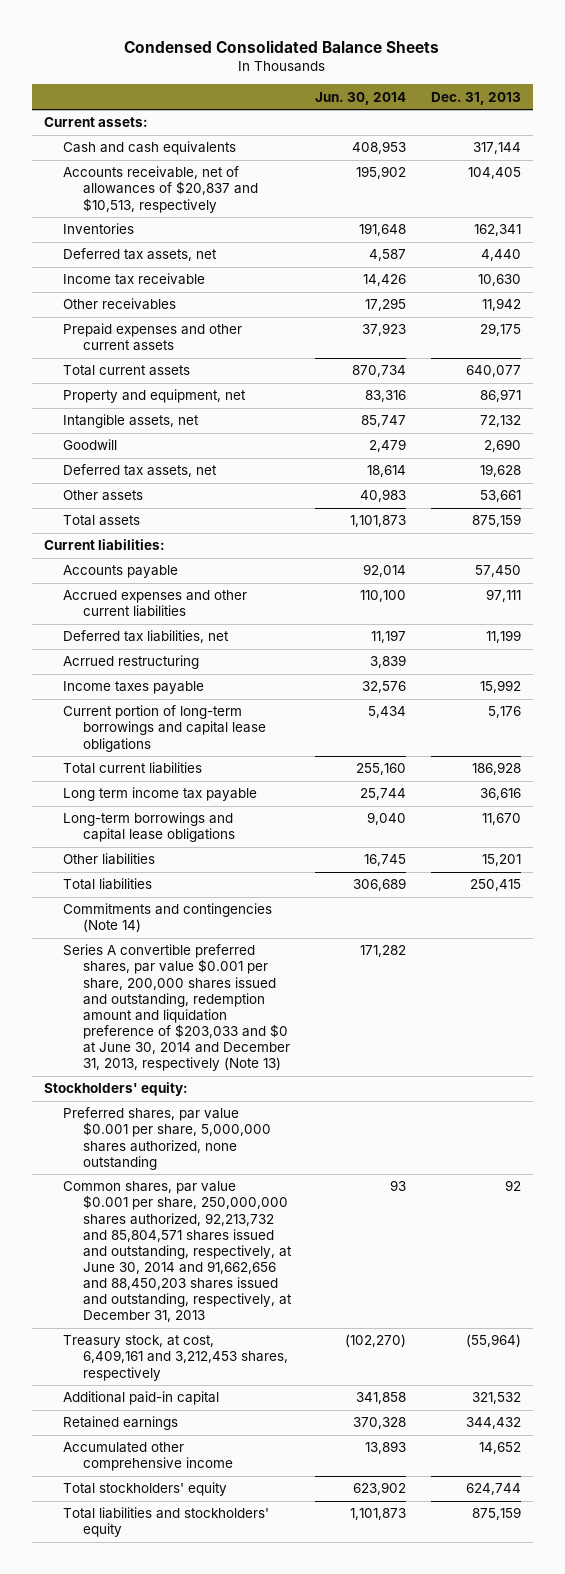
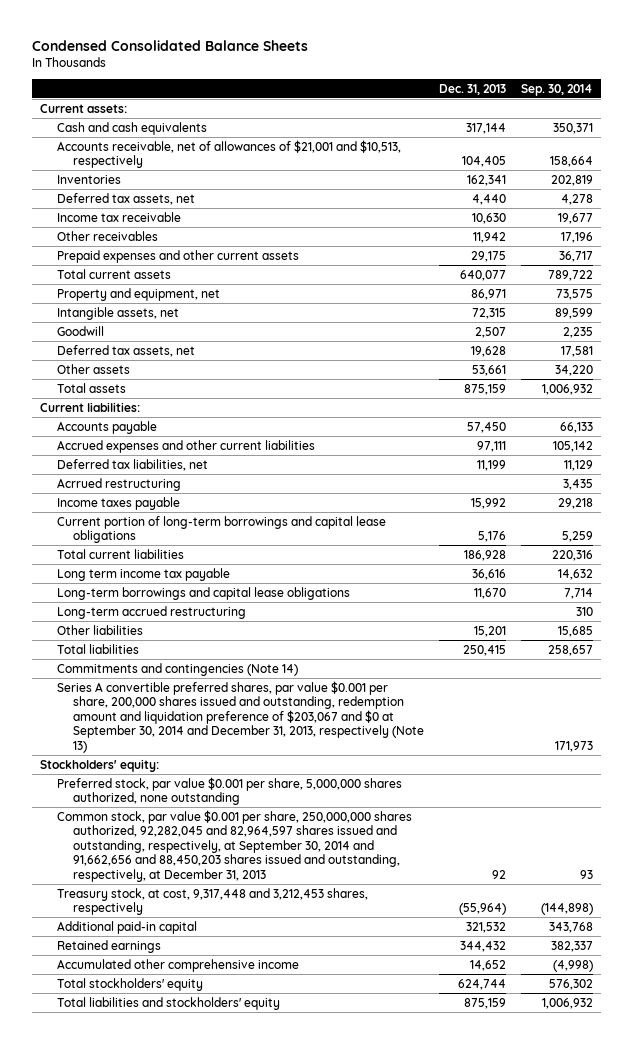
[315,91,407,105] Jun. 30, 2014 -> none
none -> [521,83,594,96] Sep. 30, 2014
[63,166,258,213] Accounts receivable, net of allowances of $20,837 and $10,513, respectively -> [56,139,401,169] Accounts receivable, net of allowances of $21,001 and $10,513, respectively
[479,415,521,428] 72,132 -> [472,307,507,319] 72,315
[483,439,521,453] 2,690 -> [475,326,507,338] 2,507
none -> [56,605,246,619] Long-term accrued restructuring
[63,944,290,1072] Series A convertible preferred shares, par value $0.001 per share, 200,000 shares issued and outstanding, redemption amount and liquidation preference of $203,033 and $0 at June 30, 2014 and December 31, 2013, respectively (Note 13) -> [56,680,425,753] Series A convertible preferred shares, par value $0.001 per share, 200,000 shares issued and outstanding, redemption amount and liquidation preference of $203,067 and $0 at September 30, 2014 and December 31, 2013, respectively (Note 13)
[63,1107,271,1170] Preferred shares, par value $0.001 per share, 5,000,000 shares authorized, none outstanding -> [56,776,402,806] Preferred stock, par value $0.001 per share, 5,000,000 shares authorized, none outstanding
[63,1181,292,1323] Common shares, par value $0.001 per share, 250,000,000 shares authorized, 92,213,732 and 85,804,571 shares issued and outstanding, respectively, at June 30, 2014 and 91,662,656 and 88,450,203 shares issued and outstanding, respectively, at December 31, 2013 -> [56,809,412,882] Common stock, par value $0.001 per share, 250,000,000 shares authorized, 92,282,045 and 82,964,597 shares issued and outstanding, respectively, at September 30, 2014 and 91,662,656 and 88,450,203 shares issued and outstanding, respectively, at December 31, 2013
[63,1335,288,1381] Treasury stock, at cost, 6,409,161 and 3,212,453 shares, respectively -> [56,887,368,916] Treasury stock, at cost, 9,317,448 and 3,212,453 shares, respectively

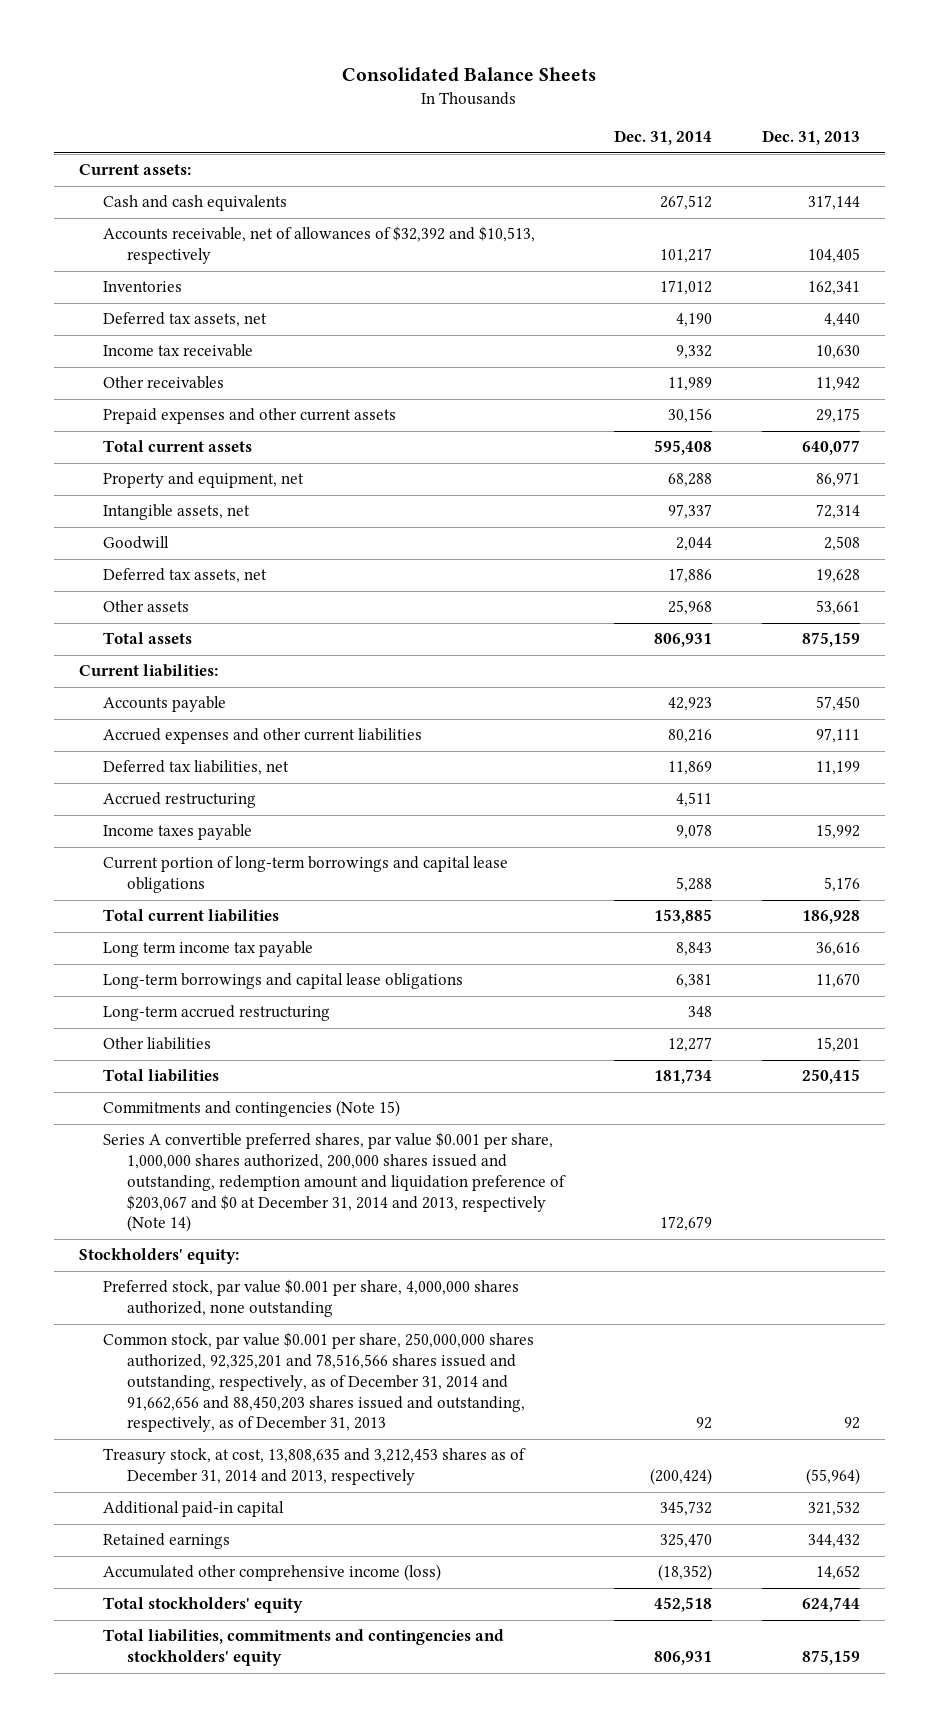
[32,40,309,52] Condensed Consolidated Balance Sheets -> [342,66,597,82] Consolidated Balance Sheets
[521,83,594,96] Sep. 30, 2014 -> none
none -> [614,130,713,146] Dec. 31, 2014
[56,139,401,169] Accounts receivable, net of allowances of $21,001 and $10,513, respectively -> [103,226,536,265] Accounts receivable, net of allowances of $32,392 and $10,513, respectively
[472,307,507,319] 72,315 -> [815,504,860,520] 72,314
[475,326,507,338] 2,507 -> [823,536,860,552] 2,508
[56,477,181,491] Acrrued restructuring -> [103,792,257,809] Accrued restructuring
[56,662,298,676] Commitments and contingencies (Note 14) -> [103,1100,401,1118] Commitments and contingencies (Note 15)
[56,680,425,753] Series A convertible preferred shares, par value $0.001 per share, 200,000 shares issued and outstanding, redemption amount and liquidation preference of $203,067 and $0 at September 30, 2014 and December 31, 2013, respectively (Note 13) -> [103,1132,567,1233] Series A convertible preferred shares, par value $0.001 per share, 1,000,000 shares authorized, 200,000 shares issued and outstanding, redemption amount and liquidation preference of $203,067 and $0 at December 31, 2014 and 2013, respectively (Note 14)
[56,776,402,806] Preferred stock, par value $0.001 per share, 5,000,000 shares authorized, none outstanding -> [103,1279,520,1318] Preferred stock, par value $0.001 per share, 4,000,000 shares authorized, none outstanding
[56,809,412,882] Common stock, par value $0.001 per share, 250,000,000 shares authorized, 92,282,045 and 82,964,597 shares issued and outstanding, respectively, at September 30, 2014 and 91,662,656 and 88,450,203 shares issued and outstanding, respectively, at December 31, 2013 -> [103,1332,535,1433] Common stock, par value $0.001 per share, 250,000,000 shares authorized, 92,325,201 and 78,516,566 shares issued and outstanding, respectively, as of December 31, 2014 and 91,662,656 and 88,450,203 shares issued and outstanding, respectively, as of December 31, 2013
[56,887,368,916] Treasury stock, at cost, 9,317,448 and 3,212,453 shares, respectively -> [103,1448,527,1486] Treasury stock, at cost, 13,808,635 and 3,212,453 shares as of December 31, 2014 and 2013, respectively
[56,958,299,972] Accumulated other comprehensive income -> [103,1564,442,1582] Accumulated other comprehensive income (loss)
[56,996,280,1010] Total liabilities and stockholders' equity -> [103,1629,505,1667] Total liabilities, commitments and contingencies and stockholders' equity

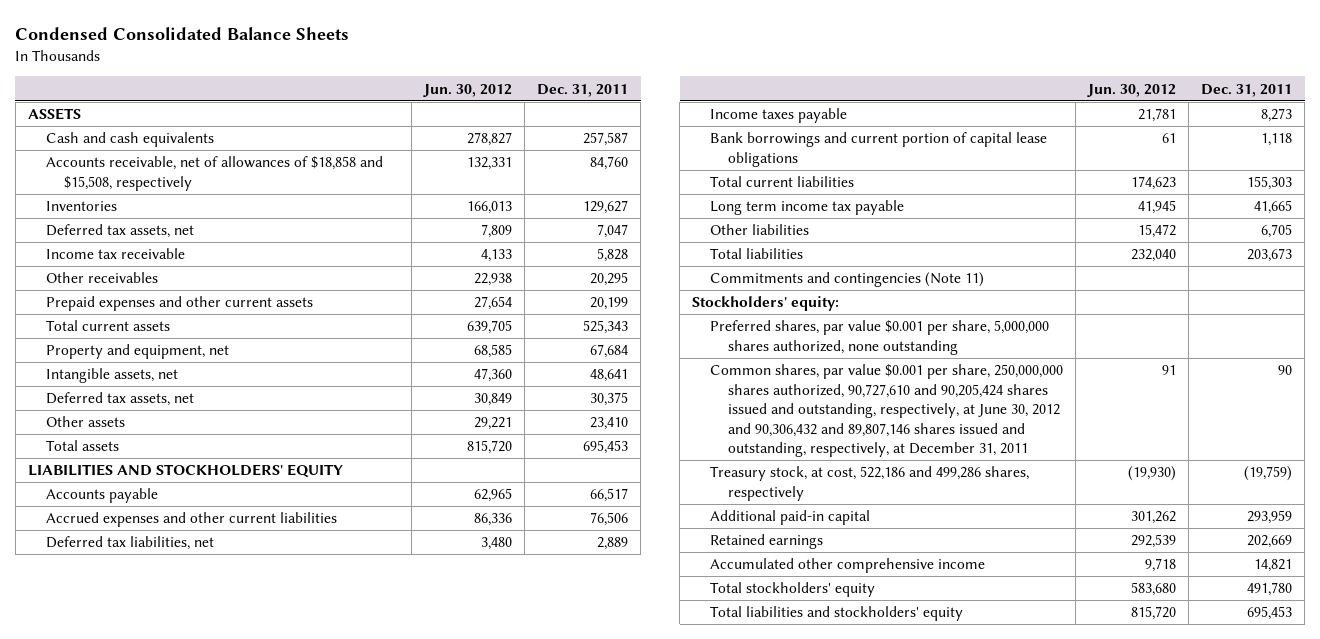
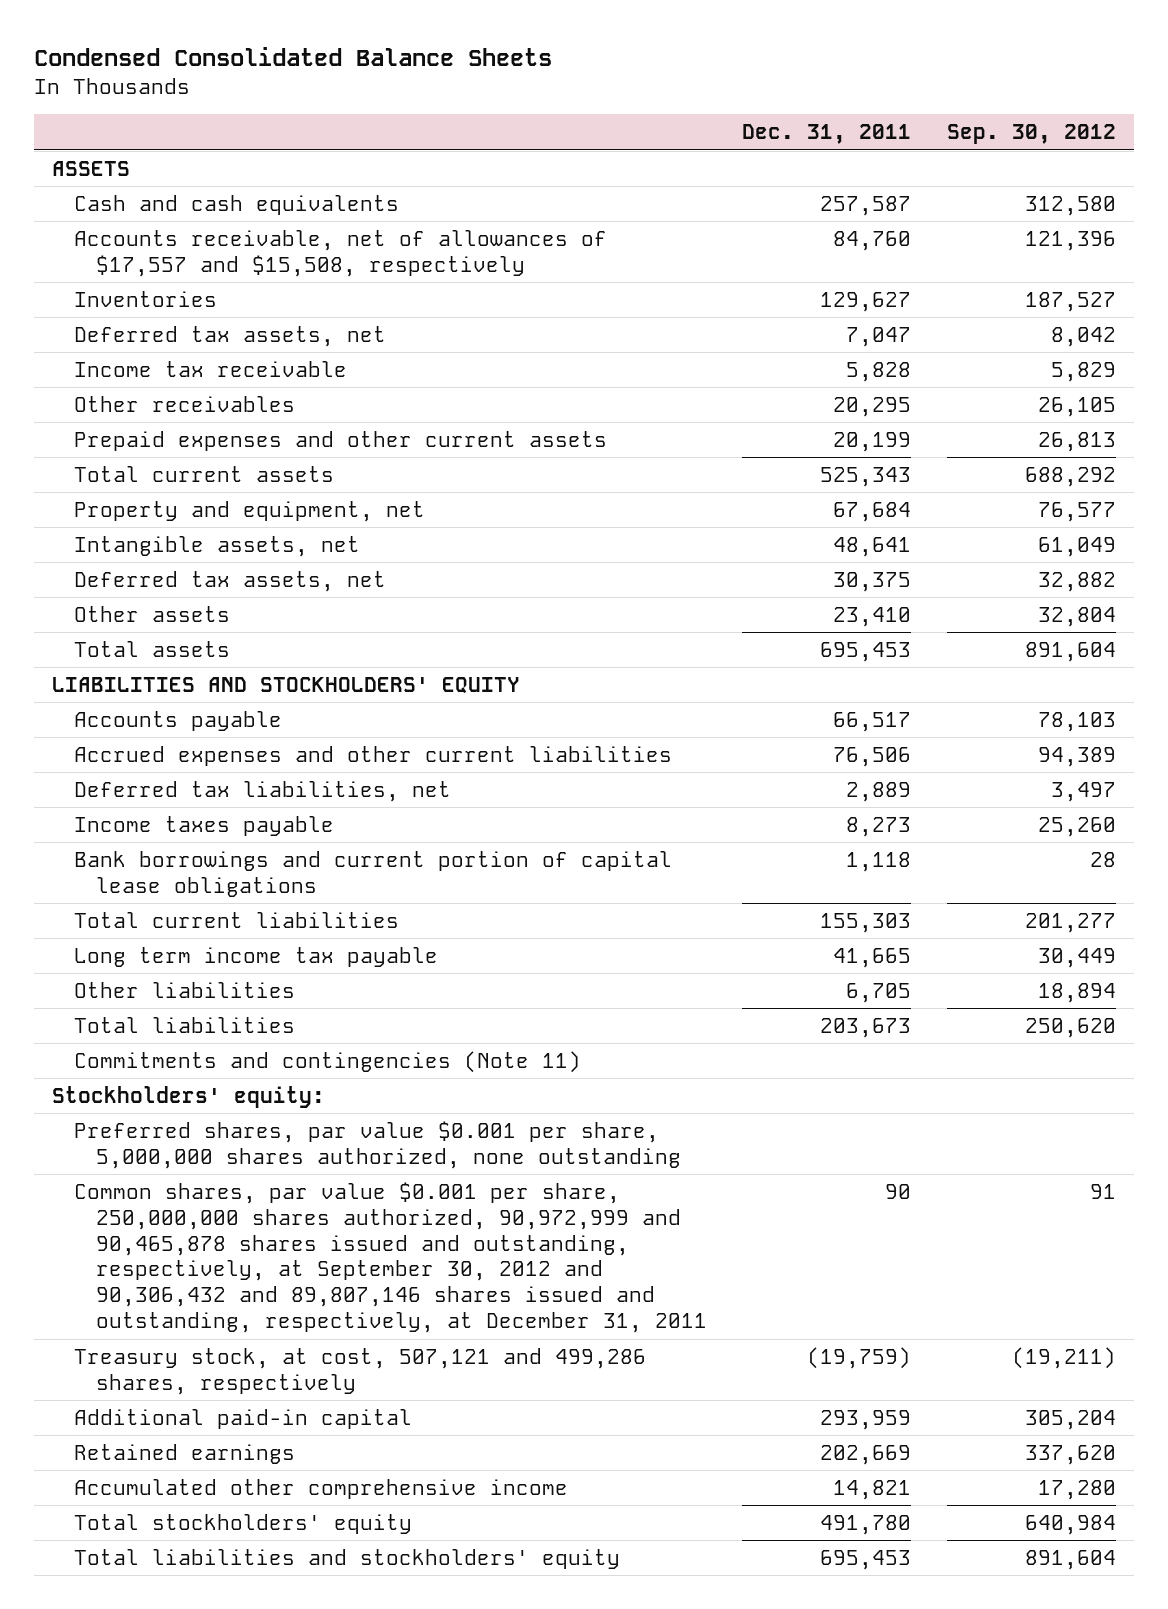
[423,83,513,97] Jun. 30, 2012 -> none
none -> [947,124,1117,145] Sep. 30, 2012
[45,156,383,191] Accounts receivable, net of allowances of $18,858 and $15,508, respectively -> [73,229,607,277] Accounts receivable, net of allowances of $17,557 and $15,508, respectively
[710,364,1064,457] Common shares, par value $0.001 per share, 250,000,000 shares authorized, 90,727,610 and 90,205,424 shares issued and outstanding, respectively, at June 30, 2012 and 90,306,432 and 89,807,146 shares issued and outstanding, respectively, at December 31, 2011 -> [73,1181,707,1334] Common shares, par value $0.001 per share, 250,000,000 shares authorized, 90,972,999 and 90,465,878 shares issued and outstanding, respectively, at September 30, 2012 and 90,306,432 and 89,807,146 shares issued and outstanding, respectively, at December 31, 2011
[710,466,1030,501] Treasury stock, at cost, 522,186 and 499,286 shares, respectively -> [73,1347,646,1395] Treasury stock, at cost, 507,121 and 499,286 shares, respectively

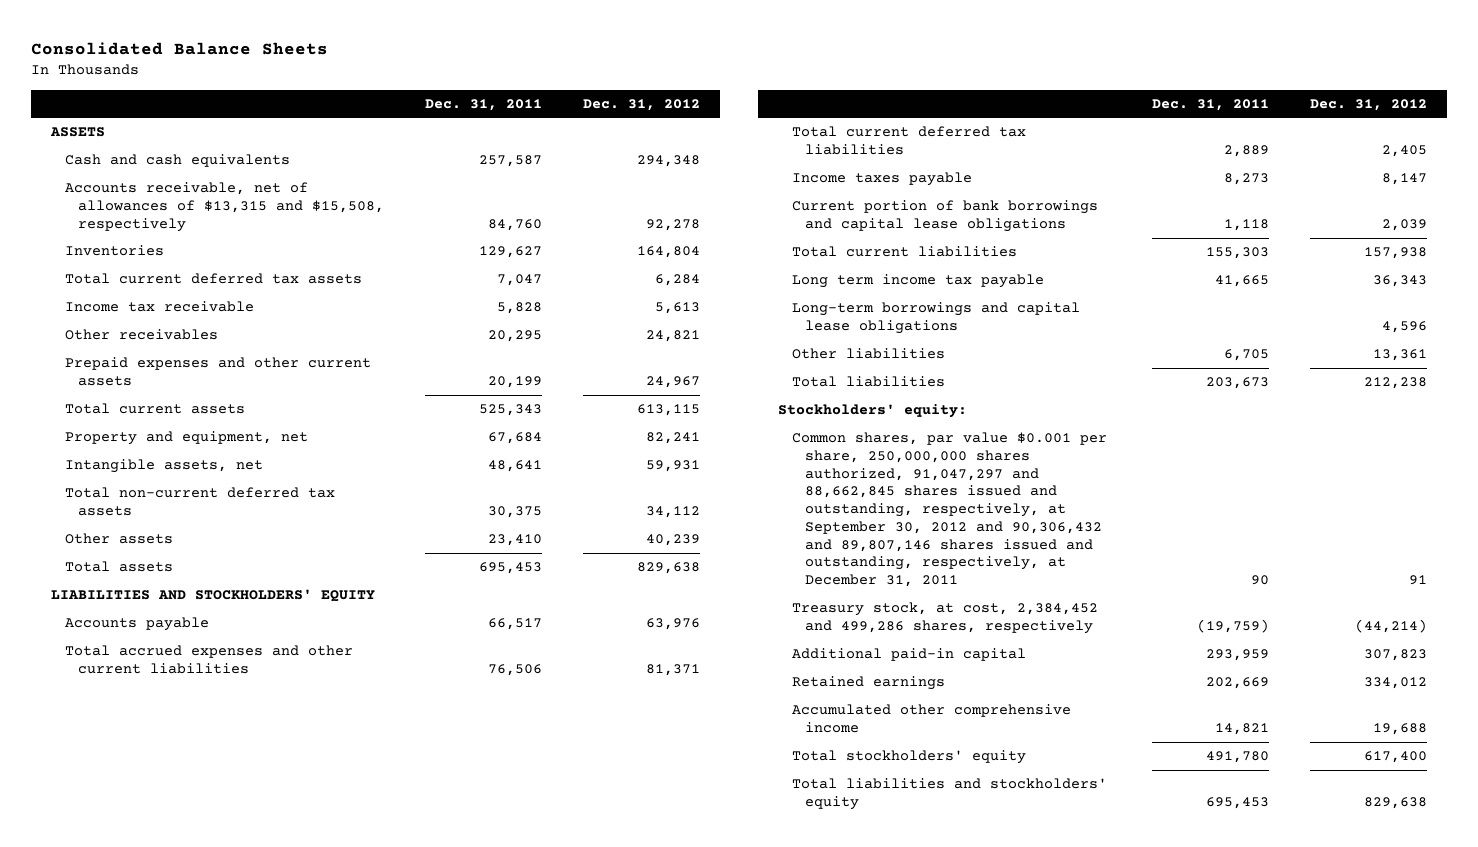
[34,47,553,67] Condensed Consolidated Balance Sheets -> [30,42,328,56] Consolidated Balance Sheets
[947,124,1117,145] Sep. 30, 2012 -> none
none -> [582,98,700,111] Dec. 31, 2012
[73,229,607,277] Accounts receivable, net of allowances of $17,557 and $15,508, respectively -> [64,182,385,232] Accounts receivable, net of allowances of $13,315 and $15,508, respectively
[73,325,386,347] Deferred tax assets, net -> [64,273,362,285] Total current deferred tax assets
[73,570,386,592] Deferred tax assets, net -> [64,487,335,517] Total non-current deferred tax assets
[73,745,672,766] Accrued expenses and other current liabilities -> [64,645,353,675] Total accrued expenses and other current liabilities
[73,780,451,802] Deferred tax liabilities, net -> [791,126,1026,156] Total current deferred tax liabilities
[73,850,672,897] Bank borrowings and current portion of capital lease obligations -> [791,200,1098,233] Current portion of bank borrowings and capital lease obligations
none -> [791,302,1080,335] Long-term borrowings and capital lease obligations
[73,1050,581,1073] Commitments and contingencies (Note 11) -> none
[73,1120,681,1169] Preferred shares, par value $0.001 per share, 5,000,000 shares authorized, none outstanding -> none
[73,1181,707,1334] Common shares, par value $0.001 per share, 250,000,000 shares authorized, 90,972,999 and 90,465,878 shares issued and outstanding, respectively, at September 30, 2012 and 90,306,432 and 89,807,146 shares issued and outstanding, respectively, at December 31, 2011 -> [791,432,1107,587] Common shares, par value $0.001 per share, 250,000,000 shares authorized, 91,047,297 and 88,662,845 shares issued and outstanding, respectively, at September 30, 2012 and 90,306,432 and 89,807,146 shares issued and outstanding, respectively, at December 31, 2011
[73,1347,646,1395] Treasury stock, at cost, 507,121 and 499,286 shares, respectively -> [791,602,1098,635] Treasury stock, at cost, 2,384,452 and 499,286 shares, respectively

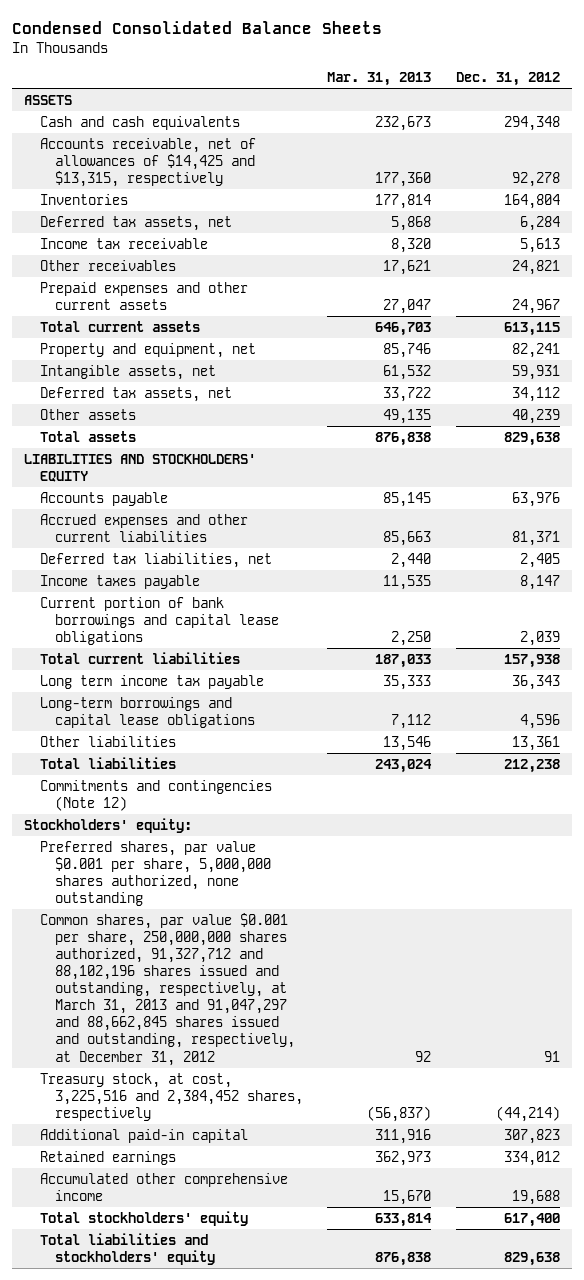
[30,42,328,56] Consolidated Balance Sheets -> [12,20,383,34] Condensed Consolidated Balance Sheets
[425,98,543,111] Dec. 31, 2011 -> none
none -> [327,72,432,87] Mar. 31, 2013
[64,182,385,232] Accounts receivable, net of allowances of $13,315 and $15,508, respectively -> [39,137,256,187] Accounts receivable, net of allowances of $14,425 and $13,315, respectively
[64,273,362,285] Total current deferred tax assets -> [39,215,232,231] Deferred tax assets, net
[64,487,335,517] Total non-current deferred tax assets -> [39,386,232,402] Deferred tax assets, net
[64,645,353,675] Total accrued expenses and other current liabilities -> [39,513,248,542] Accrued expenses and other current liabilities
[791,126,1026,156] Total current deferred tax liabilities -> [39,552,272,568] Deferred tax liabilities, net
none -> [39,779,272,811] Commitments and contingencies (Note 12)
none -> [39,840,271,907] Preferred shares, par value $0.001 per share, 5,000,000 shares authorized, none outstanding
[791,432,1107,587] Common shares, par value $0.001 per share, 250,000,000 shares authorized, 91,047,297 and 88,662,845 shares issued and outstanding, respectively, at September 30, 2012 and 90,306,432 and 89,807,146 shares issued and outstanding, respectively, at December 31, 2011 -> [39,912,295,1066] Common shares, par value $0.001 per share, 250,000,000 shares authorized, 91,327,712 and 88,102,196 shares issued and outstanding, respectively, at March 31, 2013 and 91,047,297 and 88,662,845 shares issued and outstanding, respectively, at December 31, 2012
[791,602,1098,635] Treasury stock, at cost, 2,384,452 and 499,286 shares, respectively -> [39,1072,303,1121] Treasury stock, at cost, 3,225,516 and 2,384,452 shares, respectively

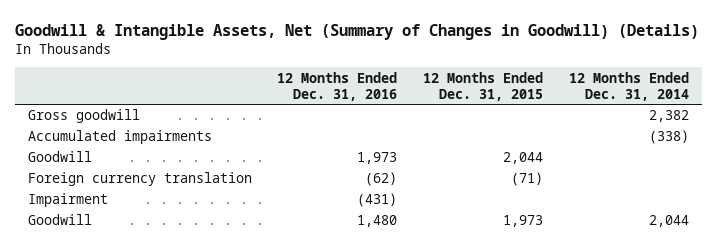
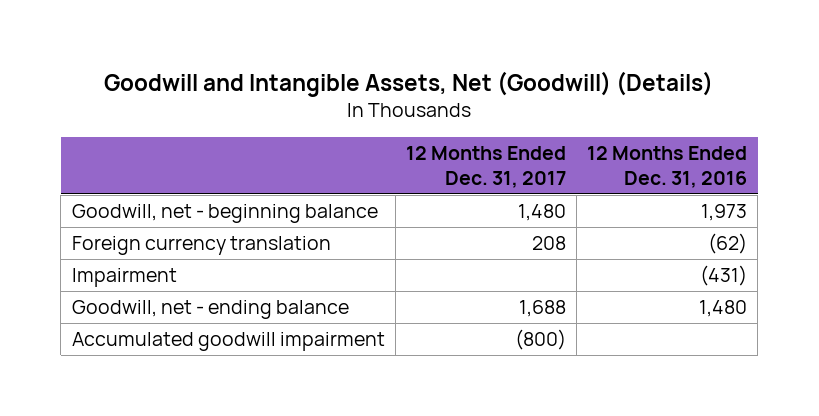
[14,23,699,40] Goodwill & Intangible Assets, Net (Summary of Changes in Goodwill) (Details) -> [104,71,714,98] Goodwill and Intangible Assets, Net (Goodwill) (Details)
[423,71,544,101] 12 Months Ended Dec. 31, 2015 -> none
[568,71,689,101] 12 Months Ended Dec. 31, 2014 -> none
none -> [405,146,566,188] 12 Months Ended Dec. 31, 2017
[27,109,140,124] Gross goodwill -> none
[27,130,212,145] Accumulated impairments -> none
[27,151,92,163] Goodwill -> [71,204,378,224] Goodwill, net - beginning balance
[27,214,92,226] Goodwill -> [71,300,349,320] Goodwill, net - ending balance
none -> [71,332,385,352] Accumulated goodwill impairment

